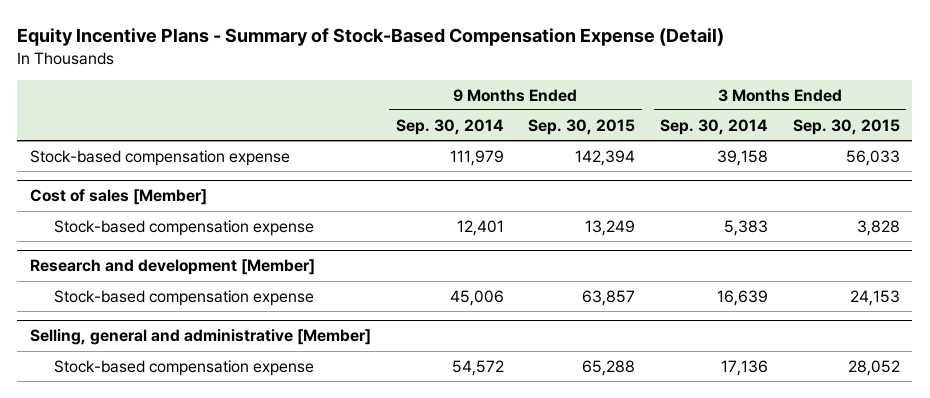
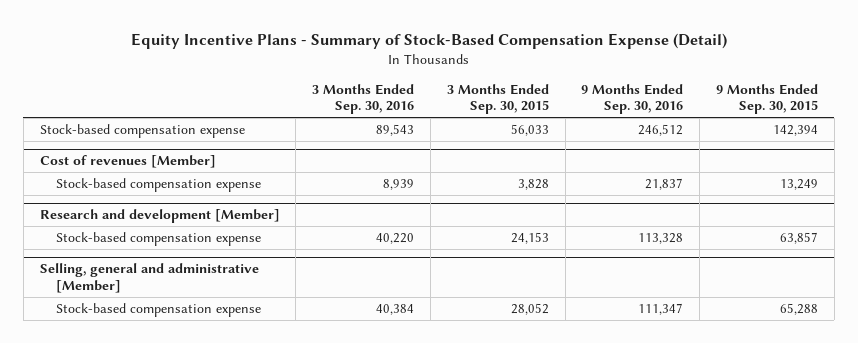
[395,118,504,135] Sep. 30, 2014 -> none
[660,118,769,135] Sep. 30, 2014 -> none
none -> [312,83,415,115] 3 Months Ended Sep. 30, 2016
none -> [581,83,684,115] 9 Months Ended Sep. 30, 2016
[29,189,207,206] Cost of sales [Member] -> [39,155,216,169] Cost of revenues [Member]

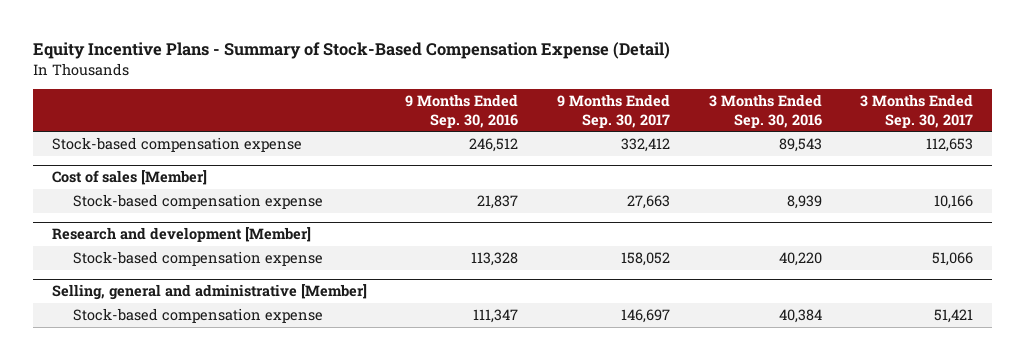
[446,83,549,115] 3 Months Ended Sep. 30, 2015 -> none
[715,83,818,115] 9 Months Ended Sep. 30, 2015 -> none
none -> [556,94,670,128] 9 Months Ended Sep. 30, 2017
none -> [860,94,974,128] 3 Months Ended Sep. 30, 2017
[39,155,216,169] Cost of revenues [Member] -> [51,170,207,186] Cost of sales [Member]

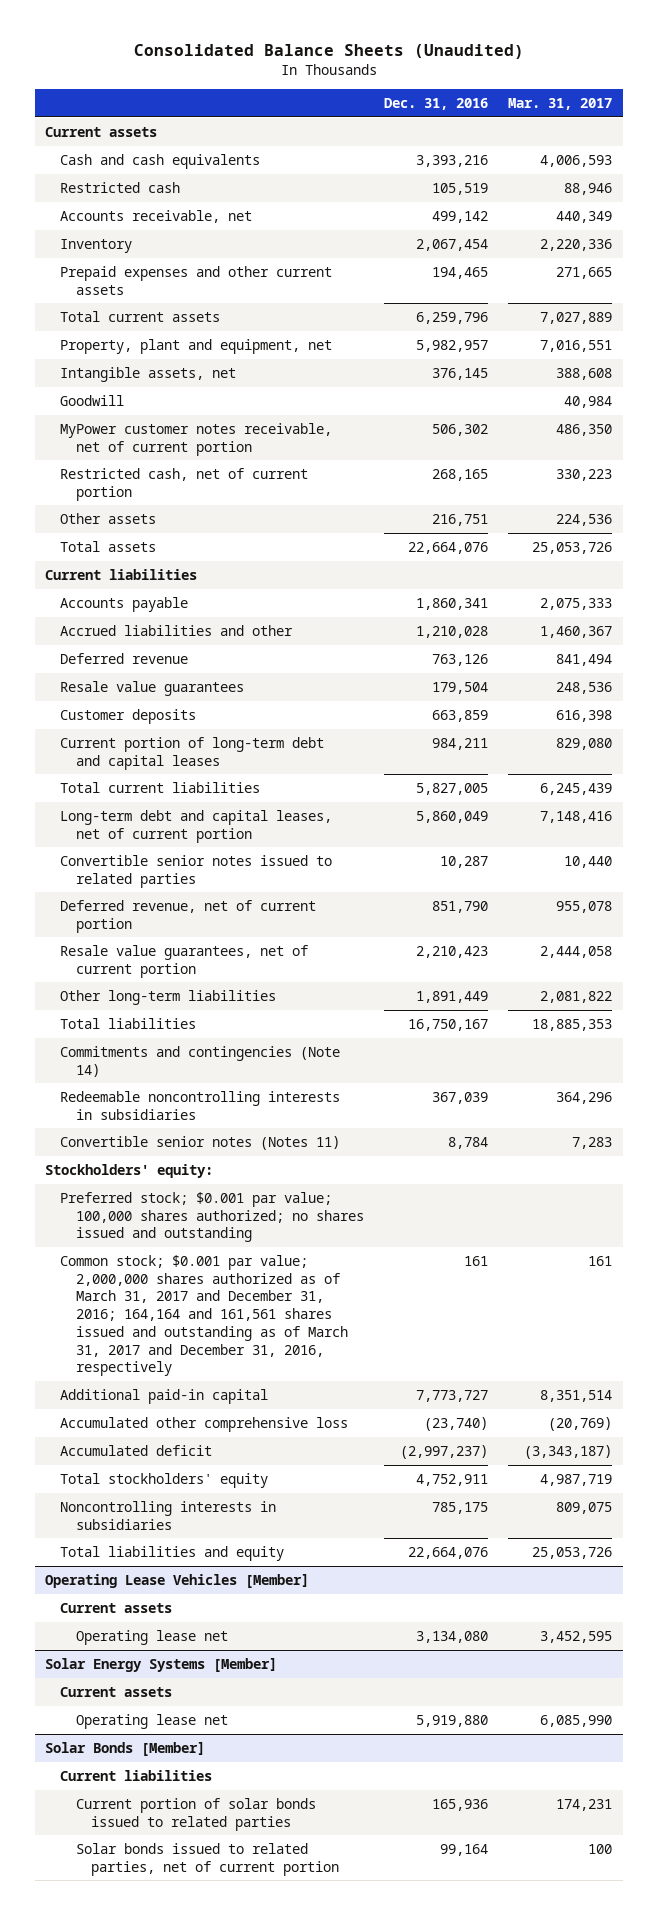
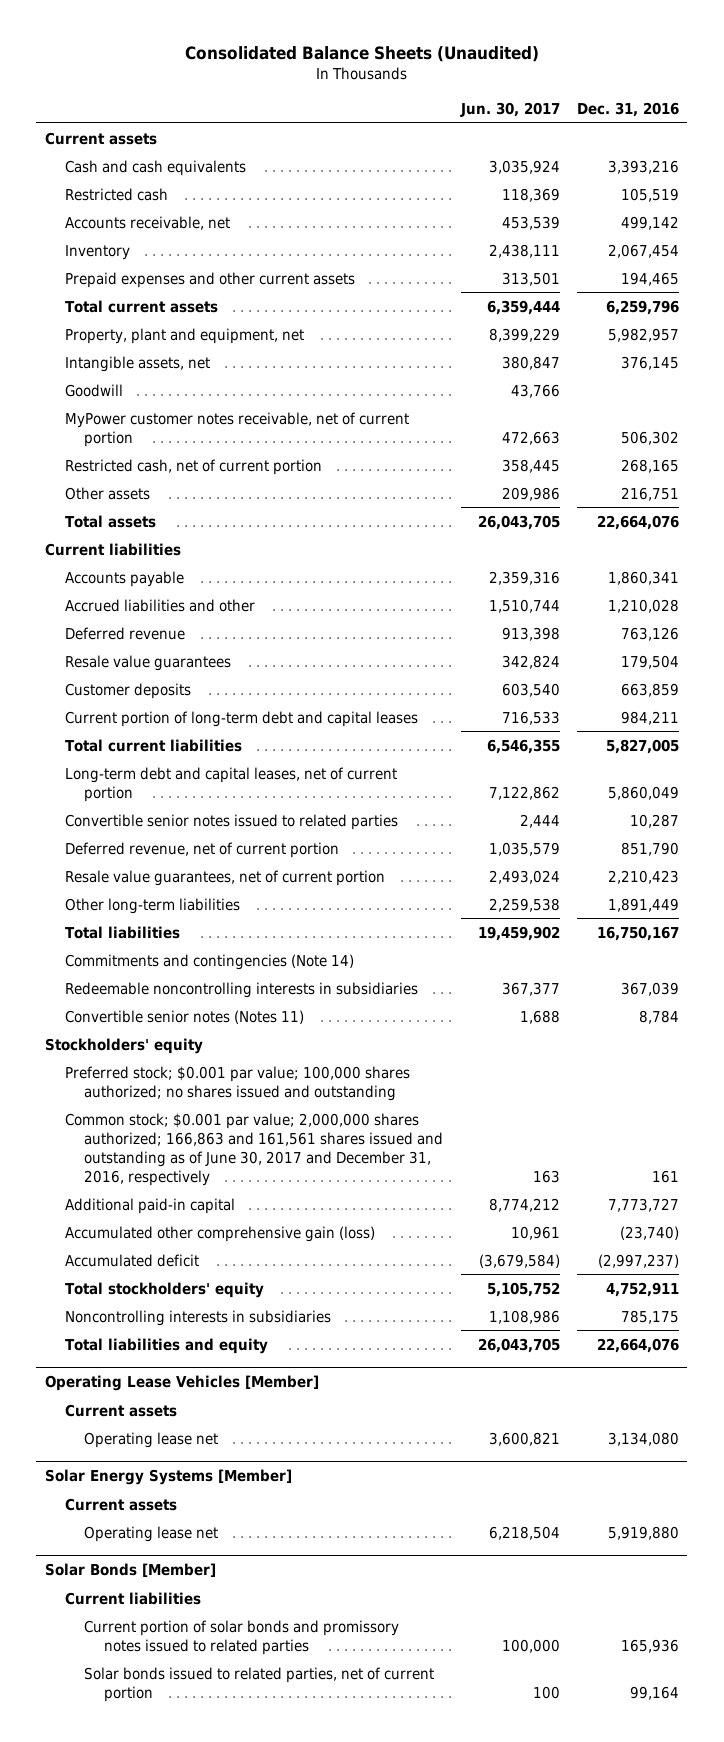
[508,98,613,111] Mar. 31, 2017 -> none
none -> [459,101,560,117] Jun. 30, 2017
[44,1163,213,1178] Stockholders' equity: -> [44,1037,203,1054] Stockholders' equity
[60,1254,348,1377] Common stock; $0.001 par value; 2,000,000 shares authorized as of March 31, 2017 and December 31, 2016; 164,164 and 161,561 shares issued and outstanding as of March 31, 2017 and December 31, 2016, respectively -> [64,1112,444,1186] Common stock; $0.001 par value; 2,000,000 shares authorized; 166,863 and 161,561 shares issued and outstanding as of June 30, 2017 and December 31, 2016, respectively
[60,1416,349,1432] Accumulated other comprehensive loss -> [64,1225,375,1242] Accumulated other comprehensive gain (loss)
[75,1797,316,1831] Current portion of solar bonds issued to related parties -> [84,1619,400,1655] Current portion of solar bonds and promissory notes issued to related parties

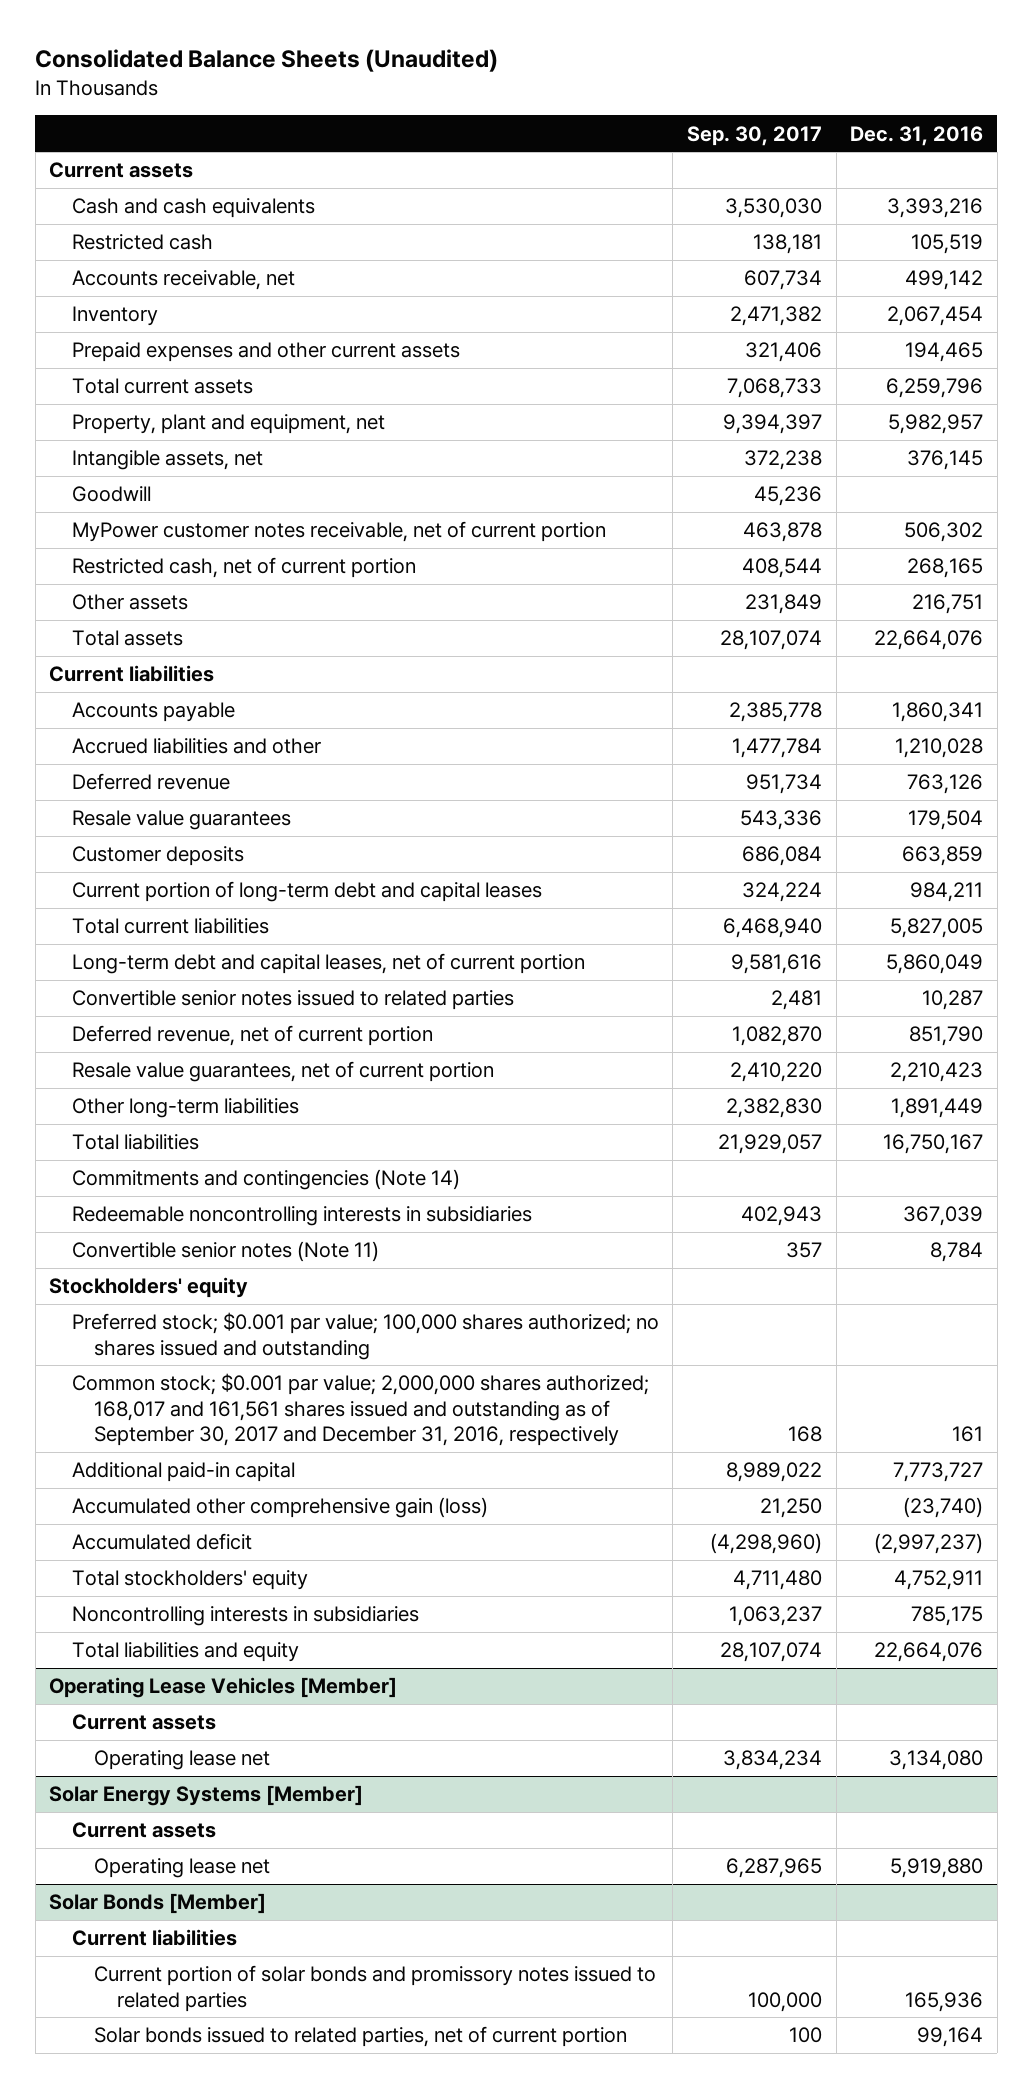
[459,101,560,117] Jun. 30, 2017 -> none
none -> [687,125,823,146] Sep. 30, 2017
[64,1009,304,1024] Convertible senior notes (Notes 11) -> [71,1241,379,1263] Convertible senior notes (Note 11)
[64,1112,444,1186] Common stock; $0.001 par value; 2,000,000 shares authorized; 166,863 and 161,561 shares issued and outstanding as of June 30, 2017 and December 31, 2016, respectively -> [71,1373,649,1447] Common stock; $0.001 par value; 2,000,000 shares authorized; 168,017 and 161,561 shares issued and outstanding as of September 30, 2017 and December 31, 2016, respectively

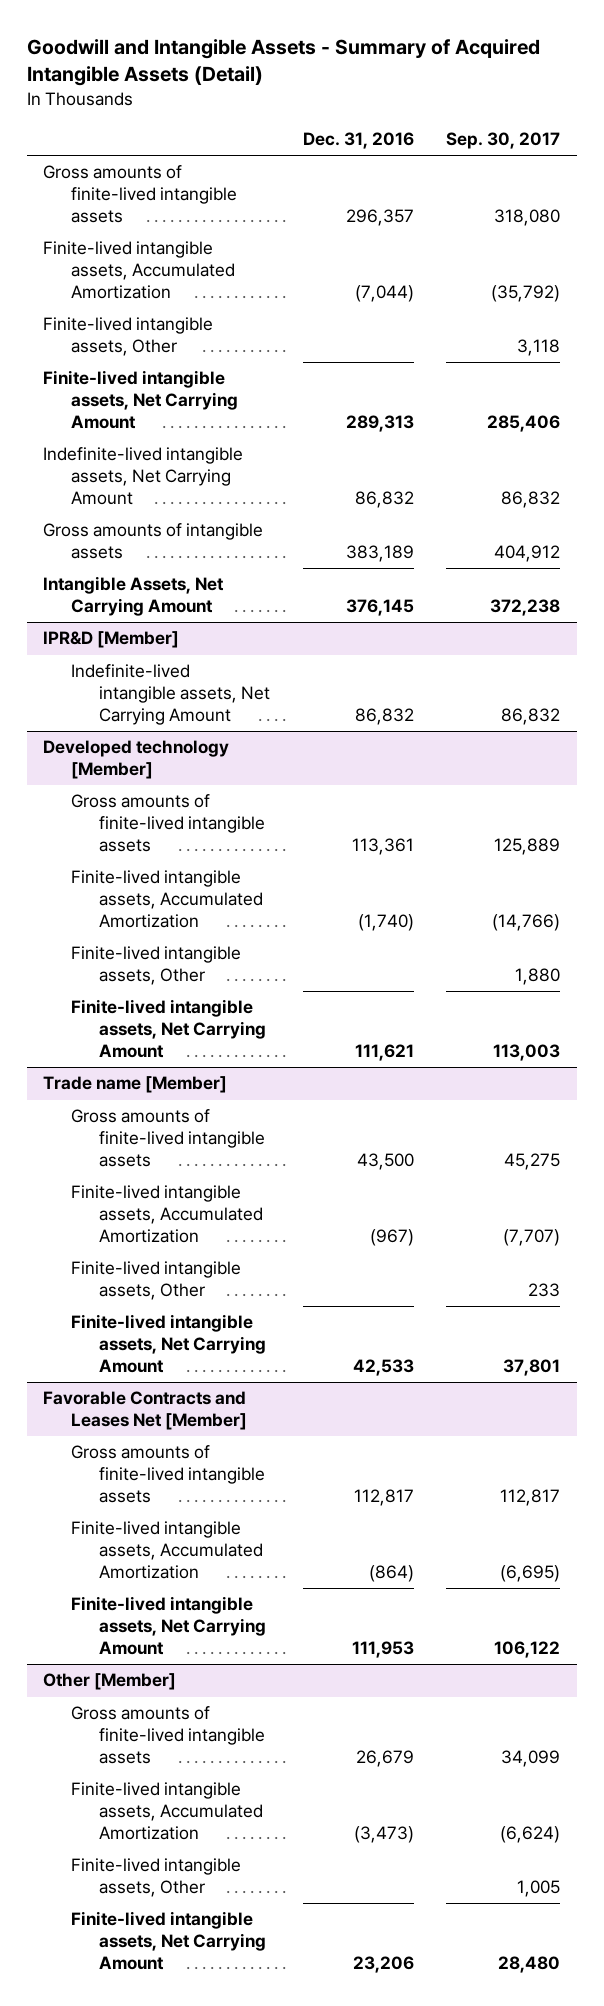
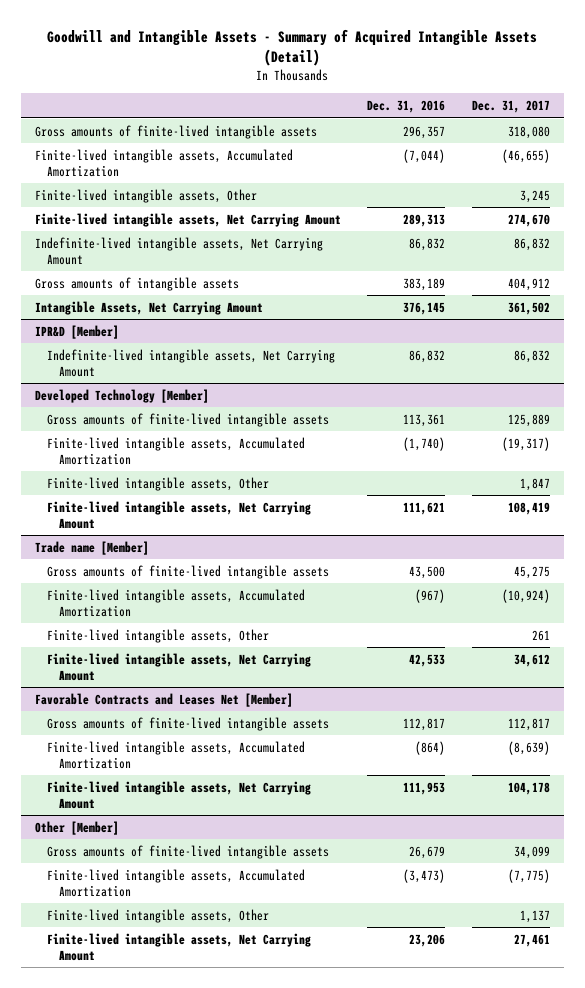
[446,132,561,150] Sep. 30, 2017 -> none
none -> [472,100,551,114] Dec. 31, 2017
[43,740,230,780] Developed technology [Member] -> [34,388,209,403] Developed Technology [Member]

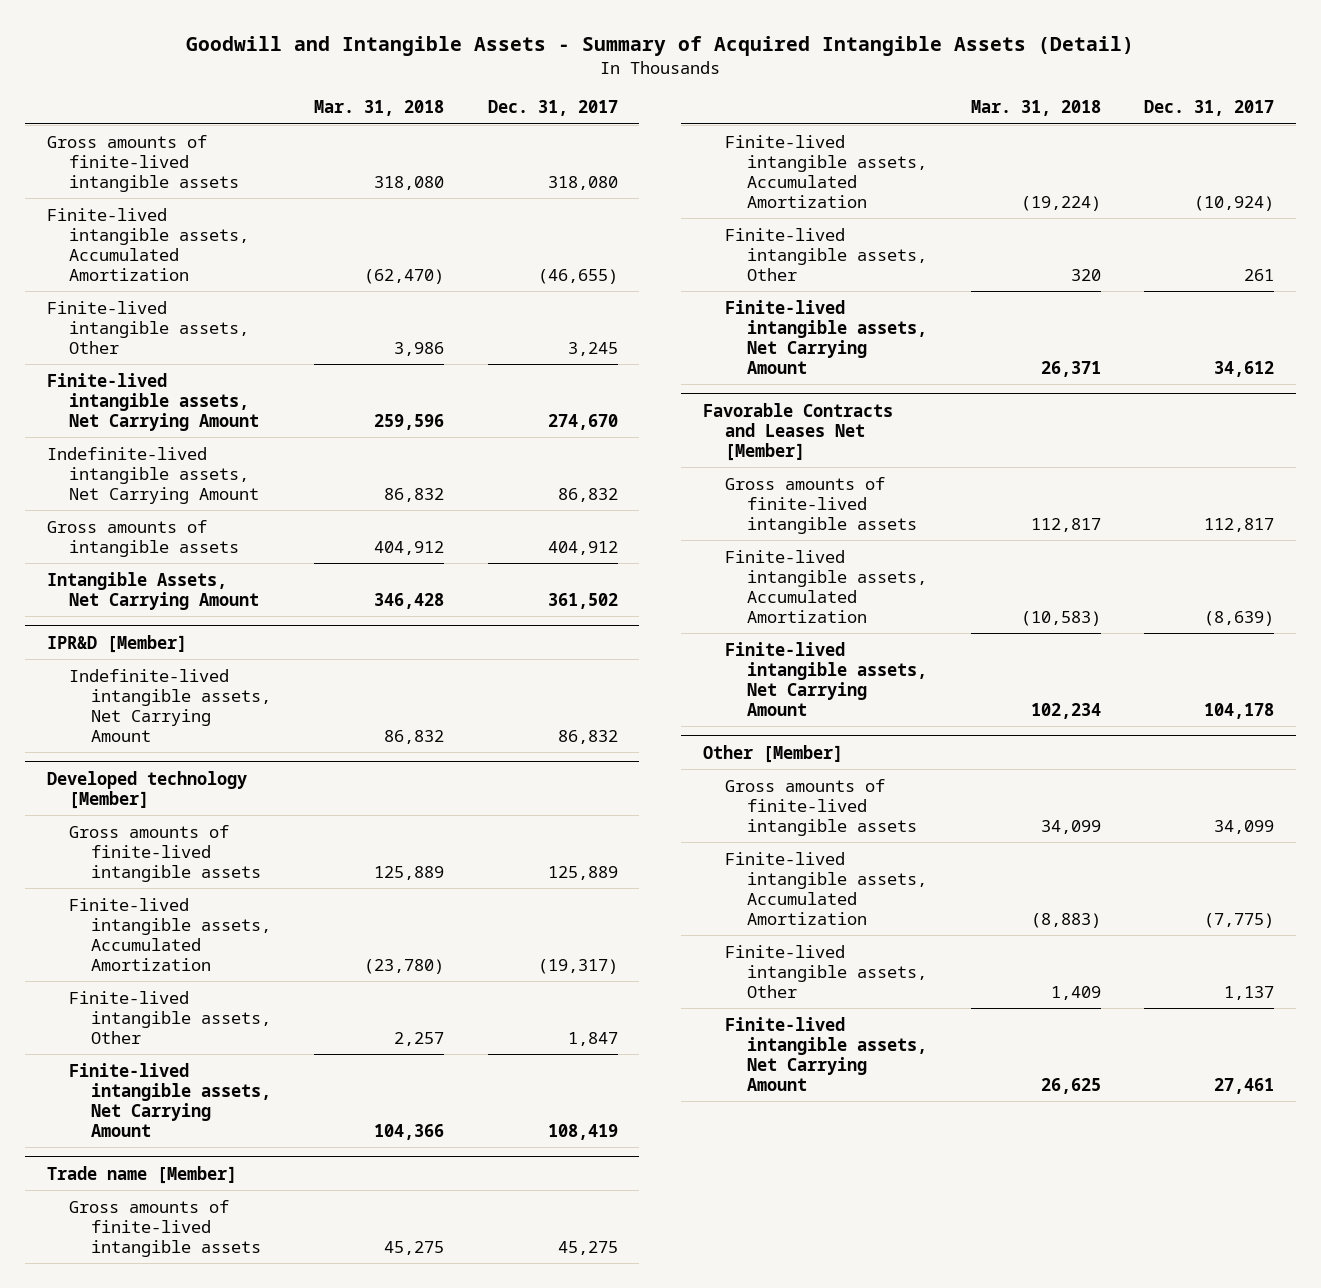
[367,100,446,114] Dec. 31, 2016 -> none
none -> [314,100,445,117] Mar. 31, 2018
[34,388,209,403] Developed Technology [Member] -> [46,770,247,809] Developed technology [Member]

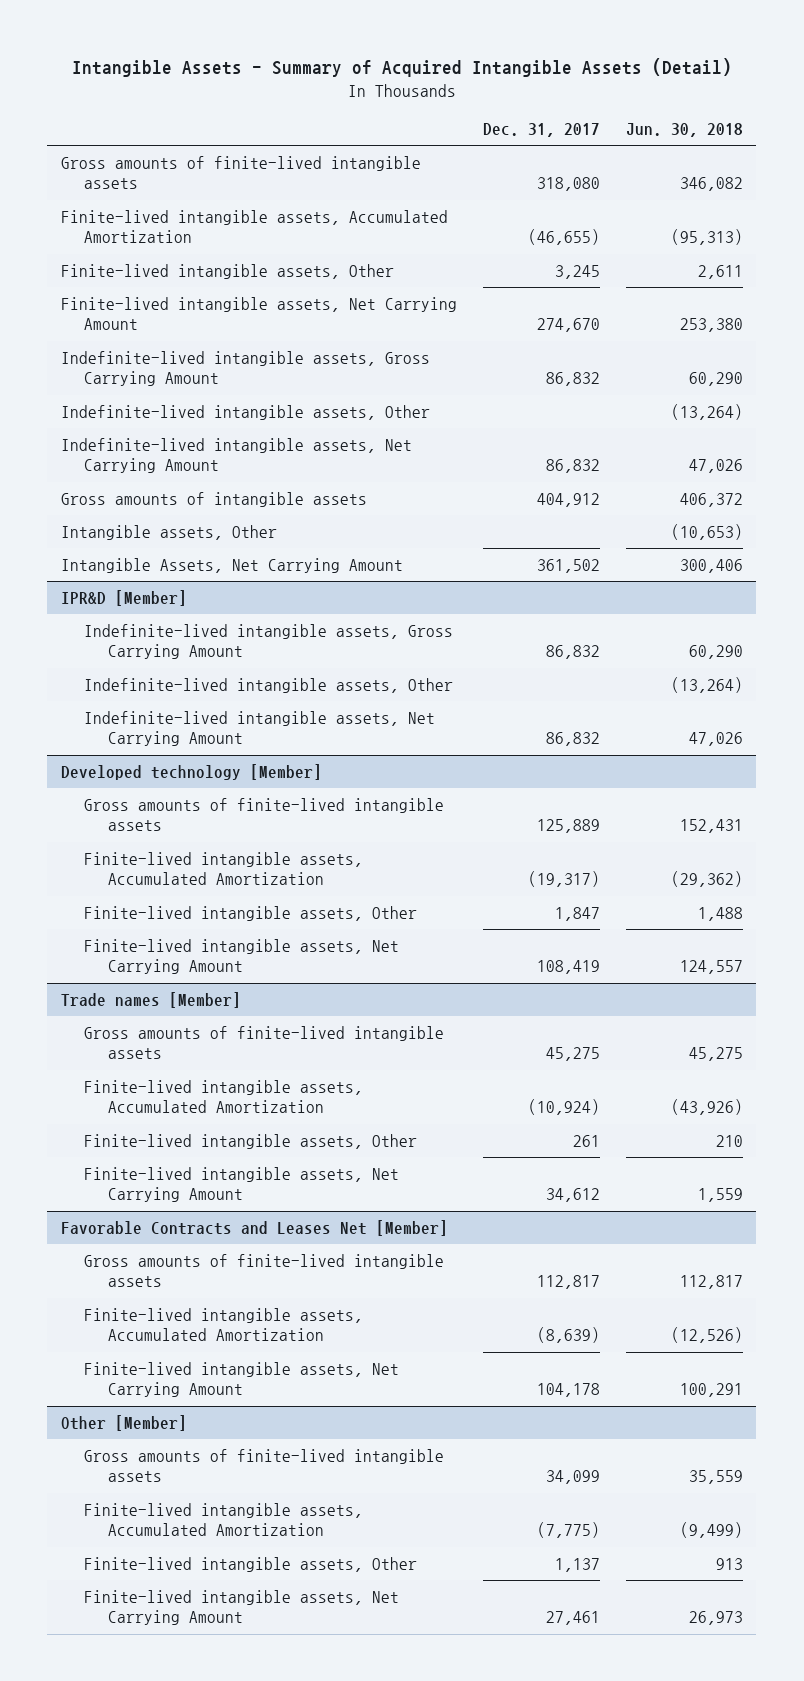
[186,36,1135,57] Goodwill and Intangible Assets - Summary of Acquired Intangible Assets (Detail) -> [71,58,732,78] Intangible Assets - Summary of Acquired Intangible Assets (Detail)
[314,100,445,117] Mar. 31, 2018 -> none
none -> [626,123,744,138] Jun. 30, 2018
none -> [60,350,430,387] Indefinite-lived intangible assets, Gross Carrying Amount
none -> [60,404,430,420] Indefinite-lived intangible assets, Other
none -> [60,524,277,540] Intangible assets, Other
none -> [84,623,454,660] Indefinite-lived intangible assets, Gross Carrying Amount
none -> [84,677,454,693] Indefinite-lived intangible assets, Other
[46,1165,237,1184] Trade name [Member] -> [60,991,241,1008] Trade names [Member]

